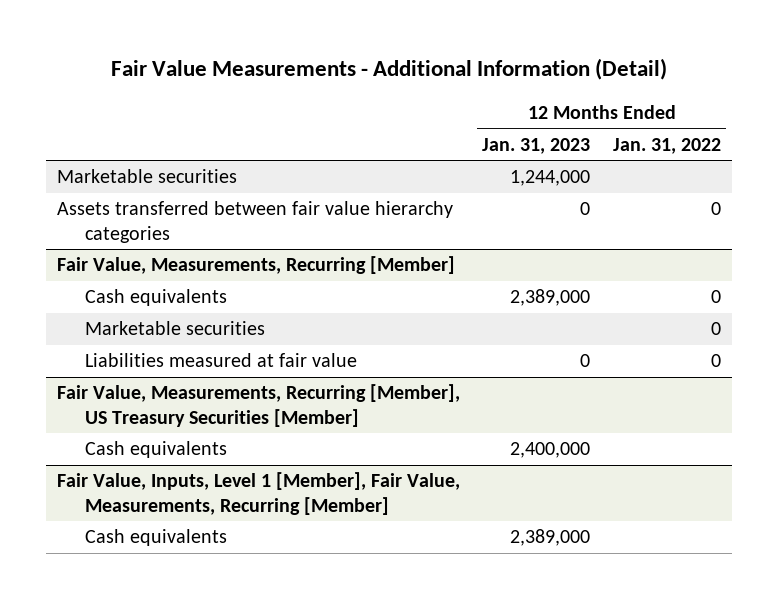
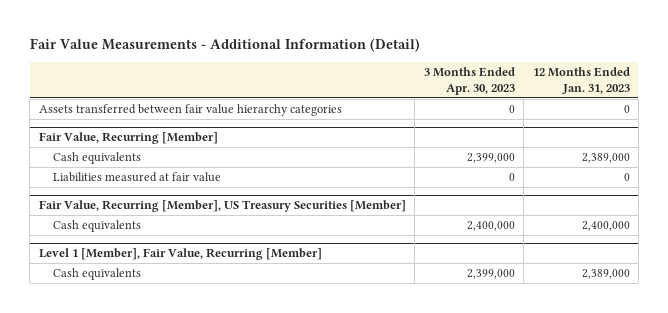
[612,137,721,154] Jan. 31, 2022 -> none
none -> [423,66,515,95] 3 Months Ended Apr. 30, 2023
[56,169,237,184] Marketable securities -> none
[56,256,455,275] Fair Value, Measurements, Recurring [Member] -> [38,132,218,145] Fair Value, Recurring [Member]
[85,321,266,336] Marketable securities -> none
[56,384,460,428] Fair Value, Measurements, Recurring [Member], US Treasury Securities [Member] -> [38,200,406,213] Fair Value, Recurring [Member], US Treasury Securities [Member]
[56,472,460,516] Fair Value, Inputs, Level 1 [Member], Fair Value, Measurements, Recurring [Member] -> [38,248,322,261] Level 1 [Member], Fair Value, Recurring [Member]

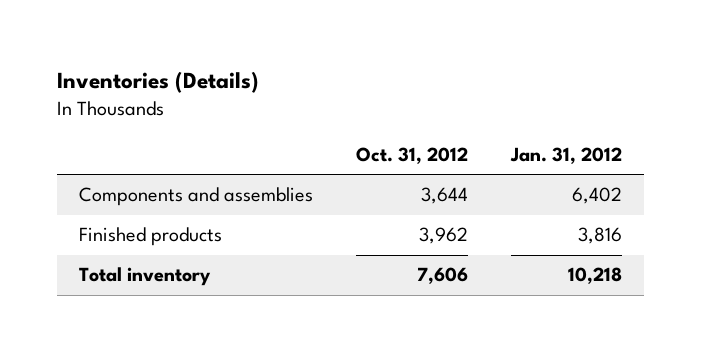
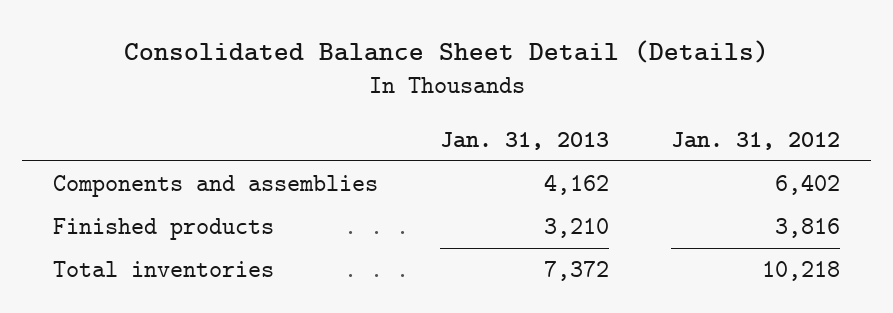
[57,70,260,93] Inventories (Details) -> [123,40,769,64] Consolidated Balance Sheet Detail (Details)
[355,147,468,165] Oct. 31, 2012 -> none
none -> [440,131,610,150] Jan. 31, 2013
[78,267,211,287] Total inventory -> [53,260,275,277] Total inventories

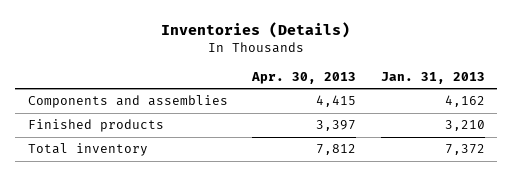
[123,40,769,64] Consolidated Balance Sheet Detail (Details) -> [161,21,351,38] Inventories (Details)
[670,131,840,150] Jan. 31, 2012 -> none
none -> [251,71,357,84] Apr. 30, 2013
[53,260,275,277] Total inventories -> [27,143,148,157] Total inventory

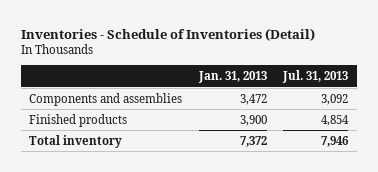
[161,21,351,38] Inventories (Details) -> [21,27,316,41] Inventories - Schedule of Inventories (Detail)
[251,71,357,84] Apr. 30, 2013 -> none
none -> [282,70,349,84] Jul. 31, 2013
[444,95,485,108] 4,162 -> [239,93,267,105] 3,472
[444,120,485,132] 3,210 -> [239,114,267,126] 3,900

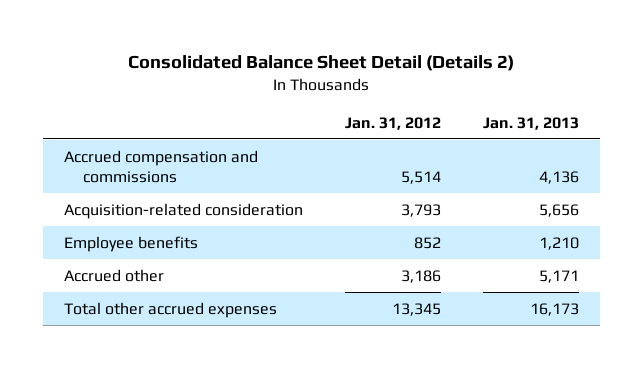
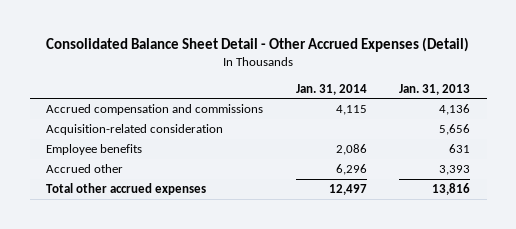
[128,55,515,72] Consolidated Balance Sheet Detail (Details 2) -> [46,37,470,53] Consolidated Balance Sheet Detail - Other Accrued Expenses (Detail)
[344,116,441,130] Jan. 31, 2012 -> none
none -> [295,83,367,95] Jan. 31, 2014
[538,236,579,250] 1,210 -> [449,143,471,153] 631
[538,269,579,283] 5,171 -> [439,164,471,175] 3,393
[529,302,579,316] 16,173 -> [432,182,471,195] 13,816

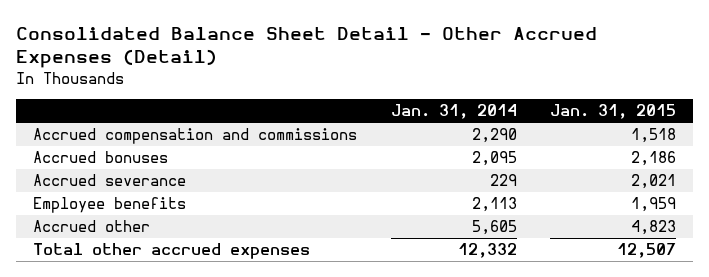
[399,83,471,95] Jan. 31, 2013 -> none
none -> [550,104,677,120] Jan. 31, 2015
[45,123,223,135] Acquisition-related consideration -> none
[335,104,367,115] 4,115 -> [471,128,517,144] 2,290
none -> [32,151,168,164] Accrued bonuses
none -> [32,174,186,187] Accrued severance
[335,143,367,155] 2,086 -> [471,197,517,213] 2,113
[335,163,367,175] 6,296 -> [471,220,517,236] 5,605
[328,183,367,195] 12,497 -> [457,243,517,259] 12,332

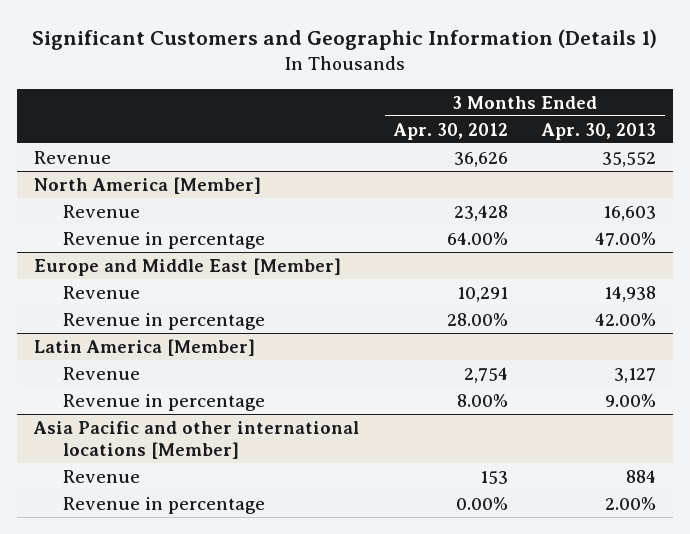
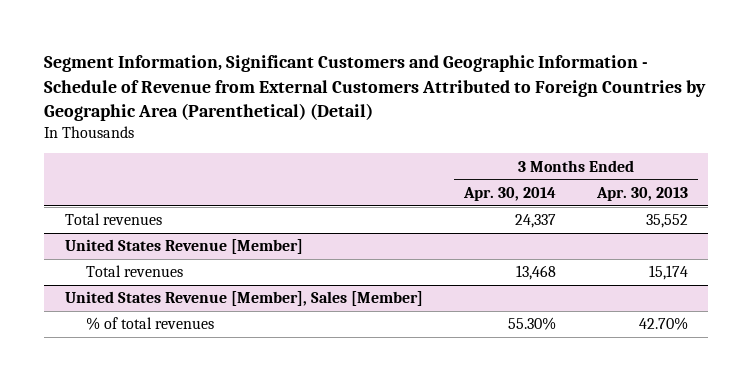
[32,29,658,51] Significant Customers and Geographic Information (Details 1) -> [44,55,707,121] Segment Information, Significant Customers and Geographic Information - Schedule of Revenue from External Customers Attributed to Foreign Countries by Geographic Area (Parenthetical) (Detail)
[392,122,508,140] Apr. 30, 2012 -> none
none -> [462,186,556,201] Apr. 30, 2014
[34,176,262,194] North America [Member] -> none
[63,204,141,218] Revenue -> none
[63,231,266,249] Revenue in percentage -> none
[34,257,342,276] Europe and Middle East [Member] -> none
[63,285,141,299] Revenue -> none
[63,312,266,330] Revenue in percentage -> none
[34,338,256,356] Latin America [Member] -> none
[63,366,141,380] Revenue -> none
[63,393,266,411] Revenue in percentage -> none
[33,420,360,459] Asia Pacific and other international locations [Member] -> none
[63,469,141,483] Revenue -> none
[63,496,266,514] Revenue in percentage -> none
[34,150,112,164] Revenue -> [64,213,162,226] Total revenues
none -> [64,239,303,255] United States Revenue [Member]
none -> [86,265,184,278] Total revenues
none -> [64,291,423,307] United States Revenue [Member], Sales [Member]
none -> [86,317,215,331] % of total revenues

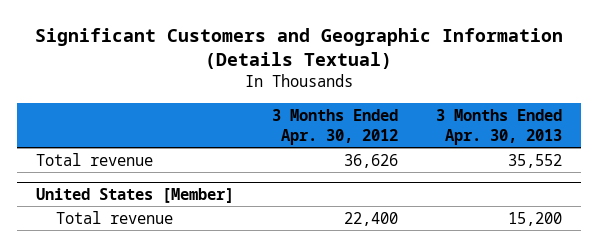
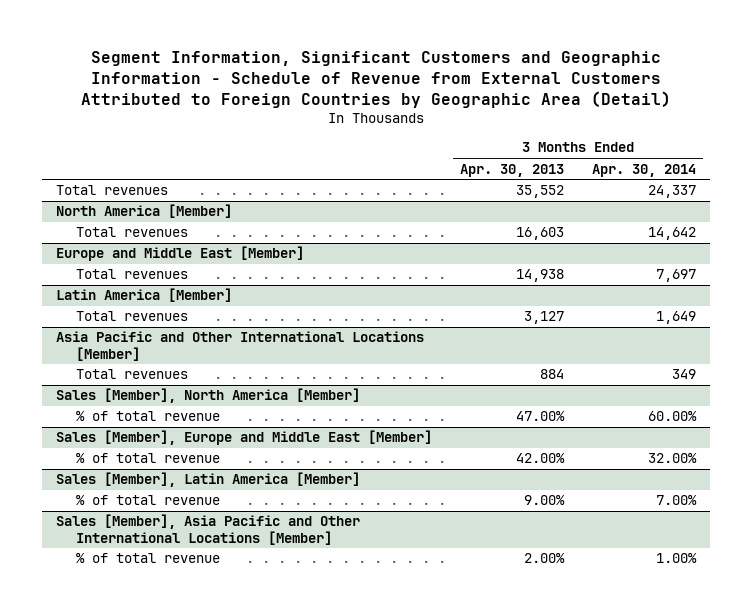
[34,27,563,69] Significant Customers and Geographic Information (Details Textual) -> [81,51,672,109] Segment Information, Significant Customers and Geographic Information - Schedule of Revenue from External Customers Attributed to Foreign Countries by Geographic Area (Detail)
[271,108,398,145] 3 Months Ended Apr. 30, 2012 -> none
none -> [592,163,697,177] Apr. 30, 2014
[36,187,235,203] United States [Member] -> none
[36,152,154,166] Total revenue -> [56,185,169,196] Total revenues
none -> [56,204,233,219] North America [Member]
[55,210,173,224] Total revenue -> [76,227,189,238] Total revenues
[507,211,562,226] 15,200 -> [516,227,565,241] 16,603
none -> [56,246,305,262] Europe and Middle East [Member]
none -> [76,269,189,280] Total revenues
none -> [56,288,233,303] Latin America [Member]
none -> [76,311,189,322] Total revenues
none -> [56,331,425,361] Asia Pacific and Other International Locations [Member]
none -> [76,369,189,380] Total revenues
none -> [56,388,361,404] Sales [Member], North America [Member]
none -> [76,411,221,422] % of total revenue
none -> [56,430,433,446] Sales [Member], Europe and Middle East [Member]
none -> [76,453,221,464] % of total revenue
none -> [56,472,361,488] Sales [Member], Latin America [Member]
none -> [76,495,221,506] % of total revenue
none -> [56,514,361,545] Sales [Member], Asia Pacific and Other International Locations [Member]
none -> [76,553,221,564] % of total revenue

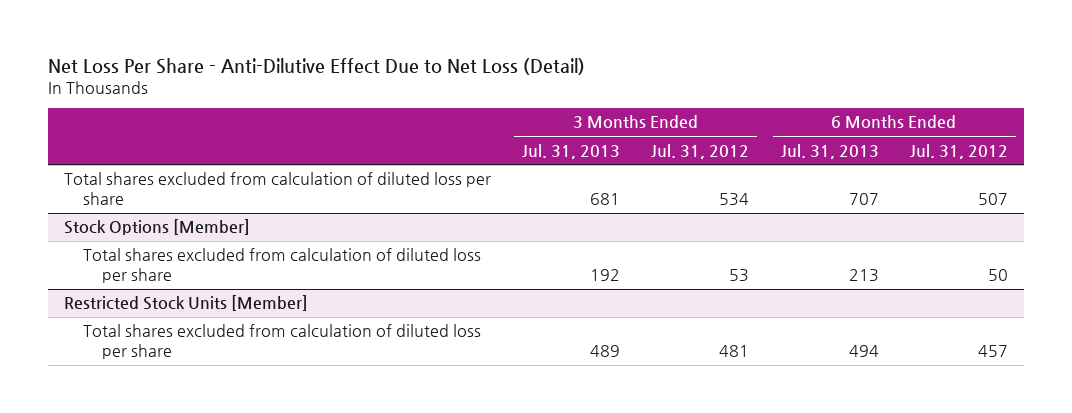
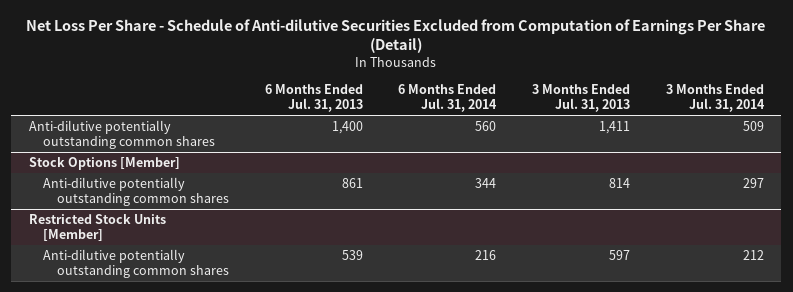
[48,57,586,75] Net Loss Per Share - Anti-Dilutive Effect Due to Net Loss (Detail) -> [26,18,766,53] Net Loss Per Share - Schedule of Anti-dilutive Securities Excluded from Computation of Earnings Per Share (Detail)
[651,143,750,159] Jul. 31, 2012 -> none
[909,143,1008,159] Jul. 31, 2012 -> none
none -> [398,83,498,113] 6 Months Ended Jul. 31, 2014
none -> [665,83,765,113] 3 Months Ended Jul. 31, 2014
[63,172,491,206] Total shares excluded from calculation of diluted loss per share -> none
none -> [28,119,216,150] Anti-dilutive potentially outstanding common shares
[83,248,482,284] Total shares excluded from calculation of diluted loss per share -> none
none -> [43,176,230,207] Anti-dilutive potentially outstanding common shares
[83,324,482,360] Total shares excluded from calculation of diluted loss per share -> none
none -> [43,248,230,279] Anti-dilutive potentially outstanding common shares

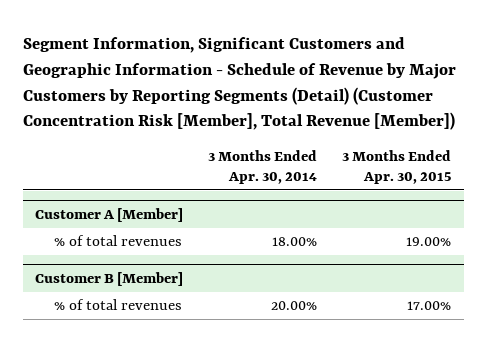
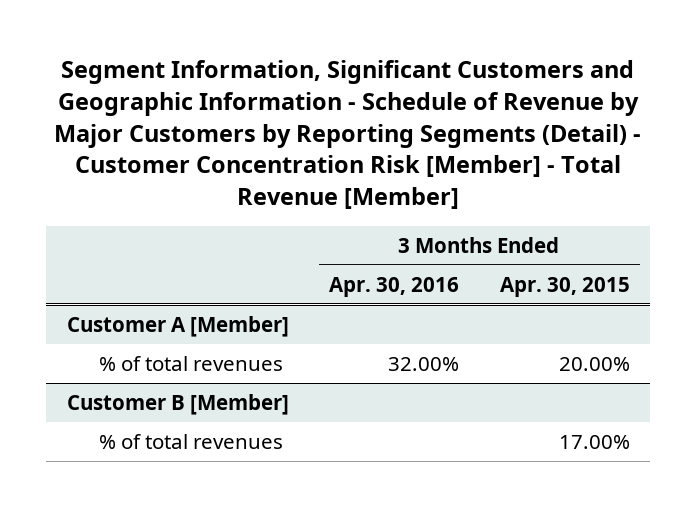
[22,36,456,131] Segment Information, Significant Customers and Geographic Information - Schedule of Revenue by Major Customers by Reporting Segments (Detail) (Customer Concentration Risk [Member], Total Revenue [Member]) -> [54,60,642,210] Segment Information, Significant Customers and Geographic Information - Schedule of Revenue by Major Customers by Reporting Segments (Detail) - Customer Concentration Risk [Member] - Total Revenue [Member]
[208,150,318,184] 3 Months Ended Apr. 30, 2014 -> none
none -> [329,276,460,297] Apr. 30, 2016
[406,237,452,247] 19.00% -> [558,356,630,371] 20.00%

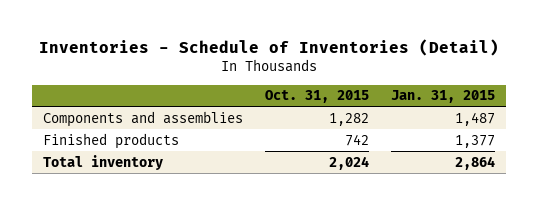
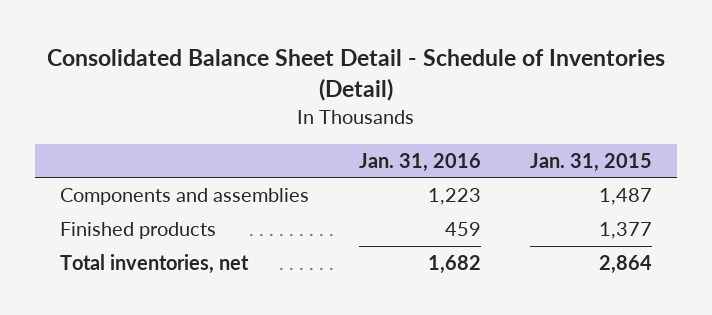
[38,38,499,56] Inventories - Schedule of Inventories (Detail) -> [47,49,666,102] Consolidated Balance Sheet Detail - Schedule of Inventories (Detail)
[264,90,369,104] Oct. 31, 2015 -> none
none -> [358,152,481,172] Jan. 31, 2016
[42,154,163,170] Total inventory -> [59,253,249,274] Total inventories, net

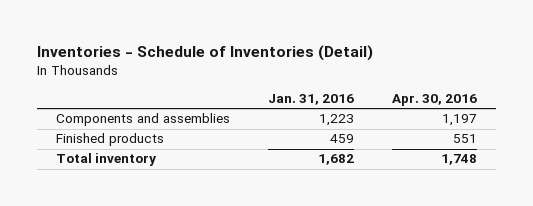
[47,49,666,102] Consolidated Balance Sheet Detail - Schedule of Inventories (Detail) -> [36,45,373,62] Inventories - Schedule of Inventories (Detail)
[530,152,653,172] Jan. 31, 2015 -> none
none -> [392,93,478,106] Apr. 30, 2016
[59,253,249,274] Total inventories, net -> [55,153,156,167] Total inventory

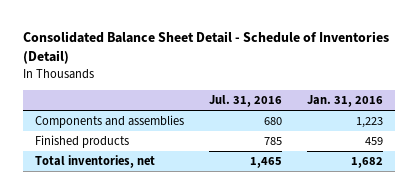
[36,45,373,62] Inventories - Schedule of Inventories (Detail) -> [23,31,390,65] Consolidated Balance Sheet Detail - Schedule of Inventories (Detail)
[392,93,478,106] Apr. 30, 2016 -> none
none -> [209,95,283,108] Jul. 31, 2016
[55,153,156,167] Total inventory -> [35,155,156,169] Total inventories, net

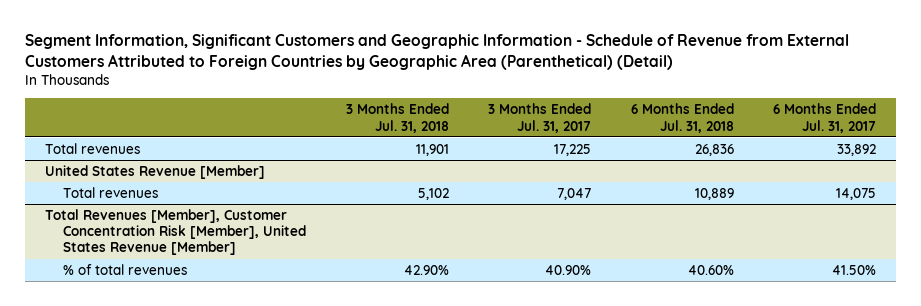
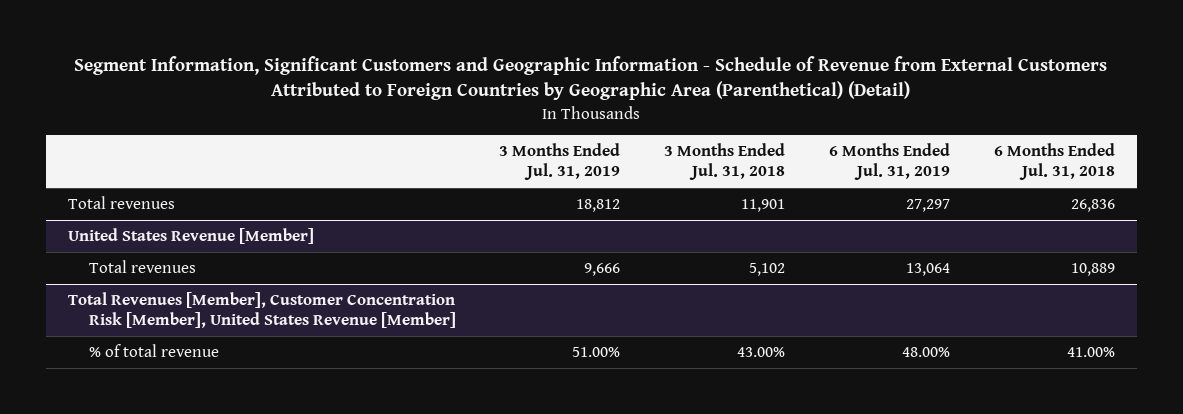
[488,103,592,133] 3 Months Ended Jul. 31, 2017 -> none
[773,103,877,133] 6 Months Ended Jul. 31, 2017 -> none
none -> [499,142,621,181] 3 Months Ended Jul. 31, 2019
none -> [829,142,951,181] 6 Months Ended Jul. 31, 2019
[63,263,188,275] % of total revenues -> [88,343,219,357] % of total revenue
[403,264,449,275] 42.90% -> [737,346,786,357] 43.00%
[687,264,734,275] 40.60% -> [1066,346,1115,357] 41.00%

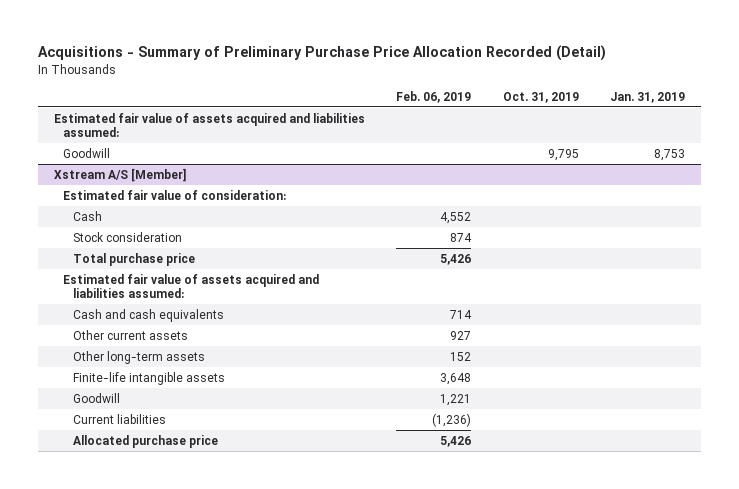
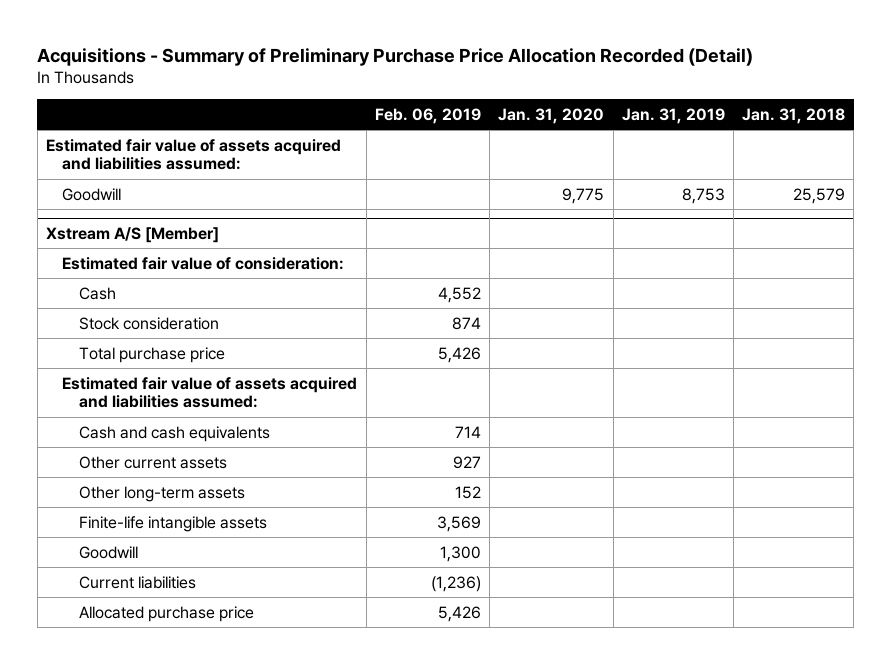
[502,91,579,103] Oct. 31, 2019 -> none
none -> [498,107,605,124] Jan. 31, 2020
none -> [742,107,846,124] Jan. 31, 2018
[440,372,472,385] 3,648 -> [436,515,481,532] 3,569
[440,393,472,406] 1,221 -> [439,545,481,562] 1,300

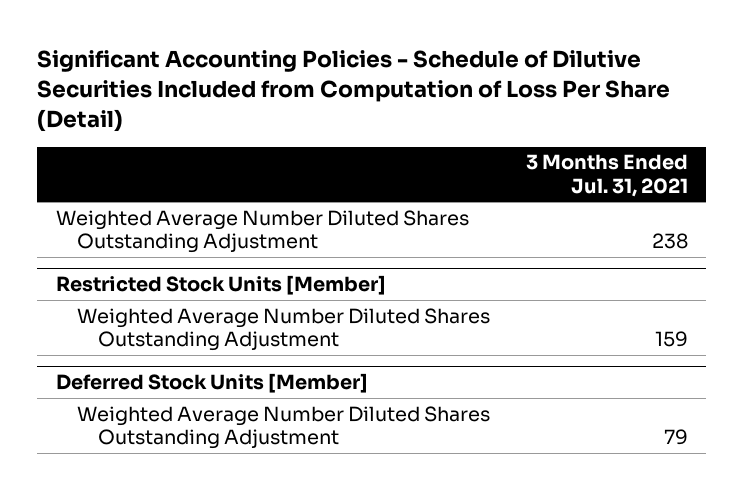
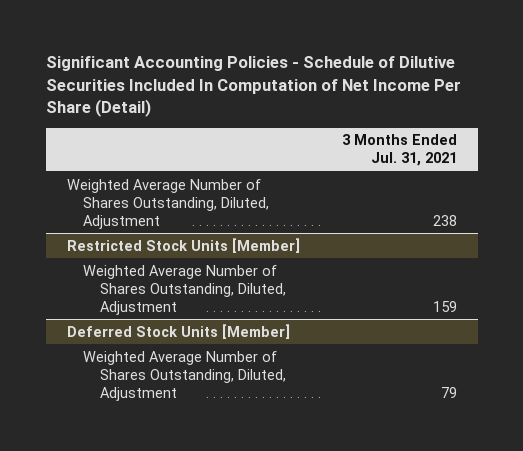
[37,50,671,133] Significant Accounting Policies - Schedule of Dilutive Securities Included from Computation of Loss Per Share (Detail) -> [45,56,461,118] Significant Accounting Policies - Schedule of Dilutive Securities Included In Computation of Net Income Per Share (Detail)
[55,209,469,254] Weighted Average Number Diluted Shares Outstanding Adjustment -> [66,178,270,229] Weighted Average Number of Shares Outstanding, Diluted, Adjustment
[76,307,490,352] Weighted Average Number Diluted Shares Outstanding Adjustment -> [83,264,286,315] Weighted Average Number of Shares Outstanding, Diluted, Adjustment
[76,405,490,450] Weighted Average Number Diluted Shares Outstanding Adjustment -> [83,350,286,401] Weighted Average Number of Shares Outstanding, Diluted, Adjustment

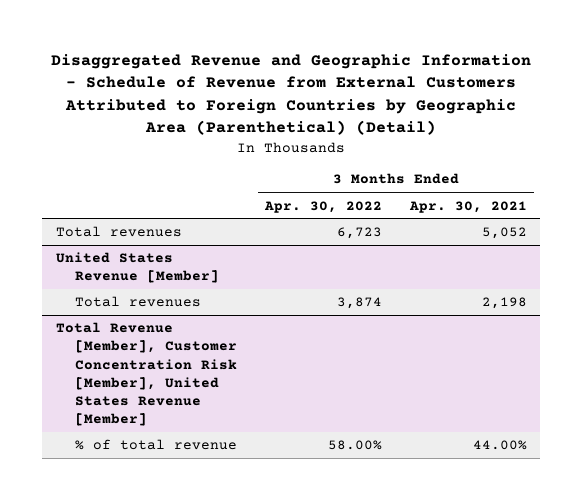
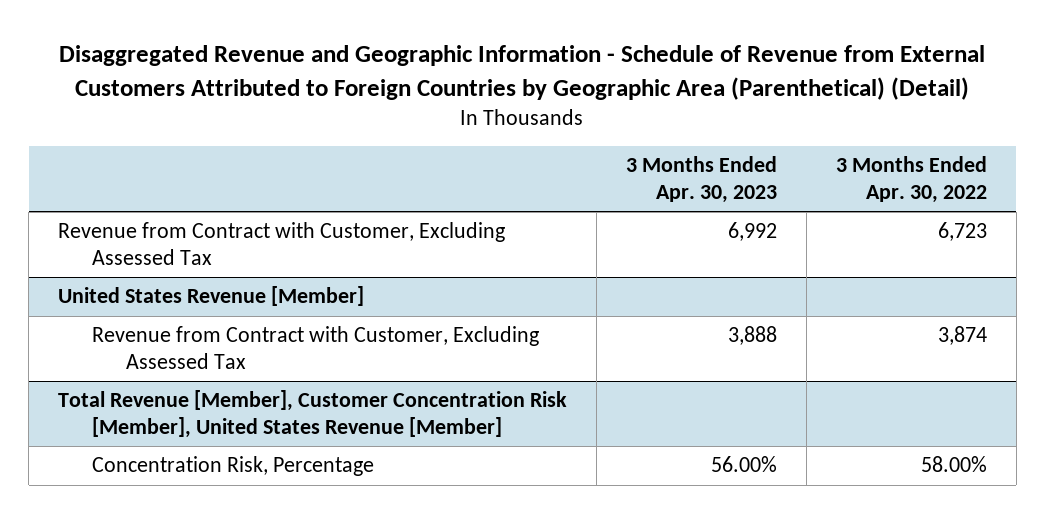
[408,200,527,213] Apr. 30, 2021 -> none
none -> [625,156,777,203] 3 Months Ended Apr. 30, 2023
[56,226,183,238] Total revenues -> [58,222,506,265] Revenue from Contract with Customer, Excluding Assessed Tax
[75,296,202,308] Total revenues -> [92,326,540,369] Revenue from Contract with Customer, Excluding Assessed Tax
[75,439,238,451] % of total revenue -> [92,456,375,477] Concentration Risk, Percentage

